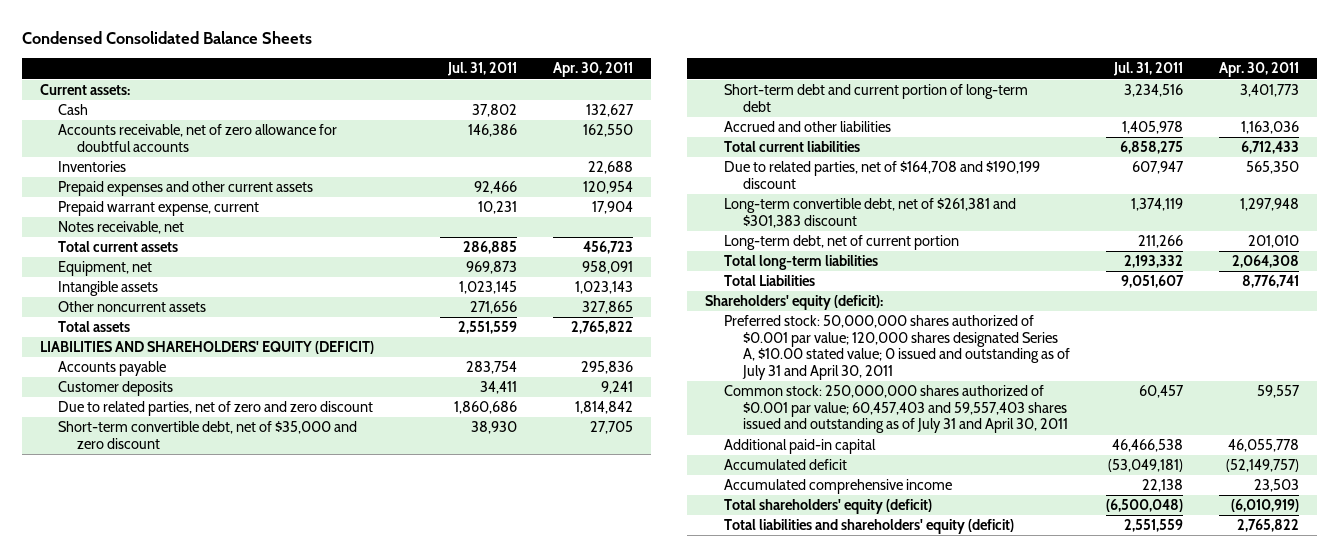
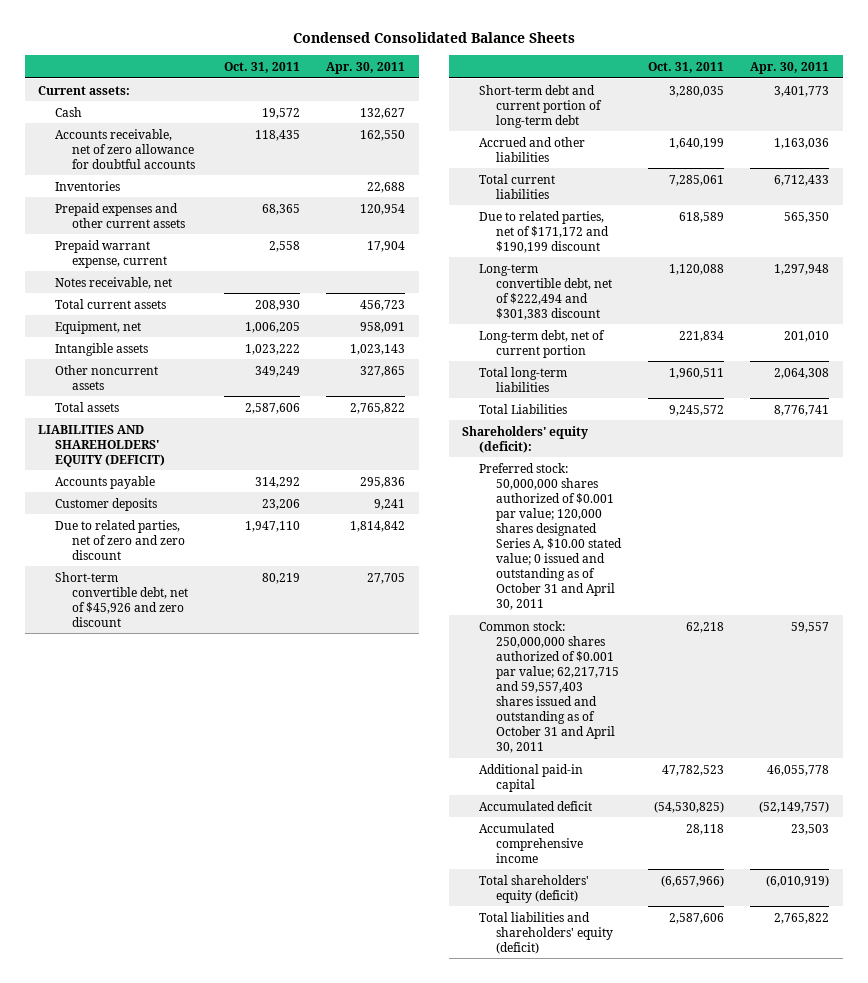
[447,62,518,77] Jul. 31, 2011 -> none
none -> [223,61,300,73] Oct. 31, 2011
[58,421,358,449] Short-term convertible debt, net of $35,000 and zero discount -> [55,571,188,627] Short-term convertible debt, net of $45,926 and zero discount
[723,161,1040,189] Due to related parties, net of $164,708 and $190,199 discount -> [479,210,609,253] Due to related parties, net of $171,172 and $190,199 discount
[723,198,1016,228] Long-term convertible debt, net of $261,381 and $301,383 discount -> [479,263,612,320] Long-term convertible debt, net of $222,494 and $301,383 discount
[723,315,1070,381] Preferred stock: 50,000,000 shares authorized of $0.001 par value; 120,000 shares designated Series A, $10.00 stated value; 0 issued and outstanding as of July 31 and April 30, 2011 -> [479,462,622,610] Preferred stock: 50,000,000 shares authorized of $0.001 par value; 120,000 shares designated Series A, $10.00 stated value; 0 issued and outstanding as of October 31 and April 30, 2011
[723,385,1068,434] Common stock: 250,000,000 shares authorized of $0.001 par value; 60,457,403 and 59,557,403 shares issued and outstanding as of July 31 and April 30, 2011 -> [479,620,619,753] Common stock: 250,000,000 shares authorized of $0.001 par value; 62,217,715 and 59,557,403 shares issued and outstanding as of October 31 and April 30, 2011

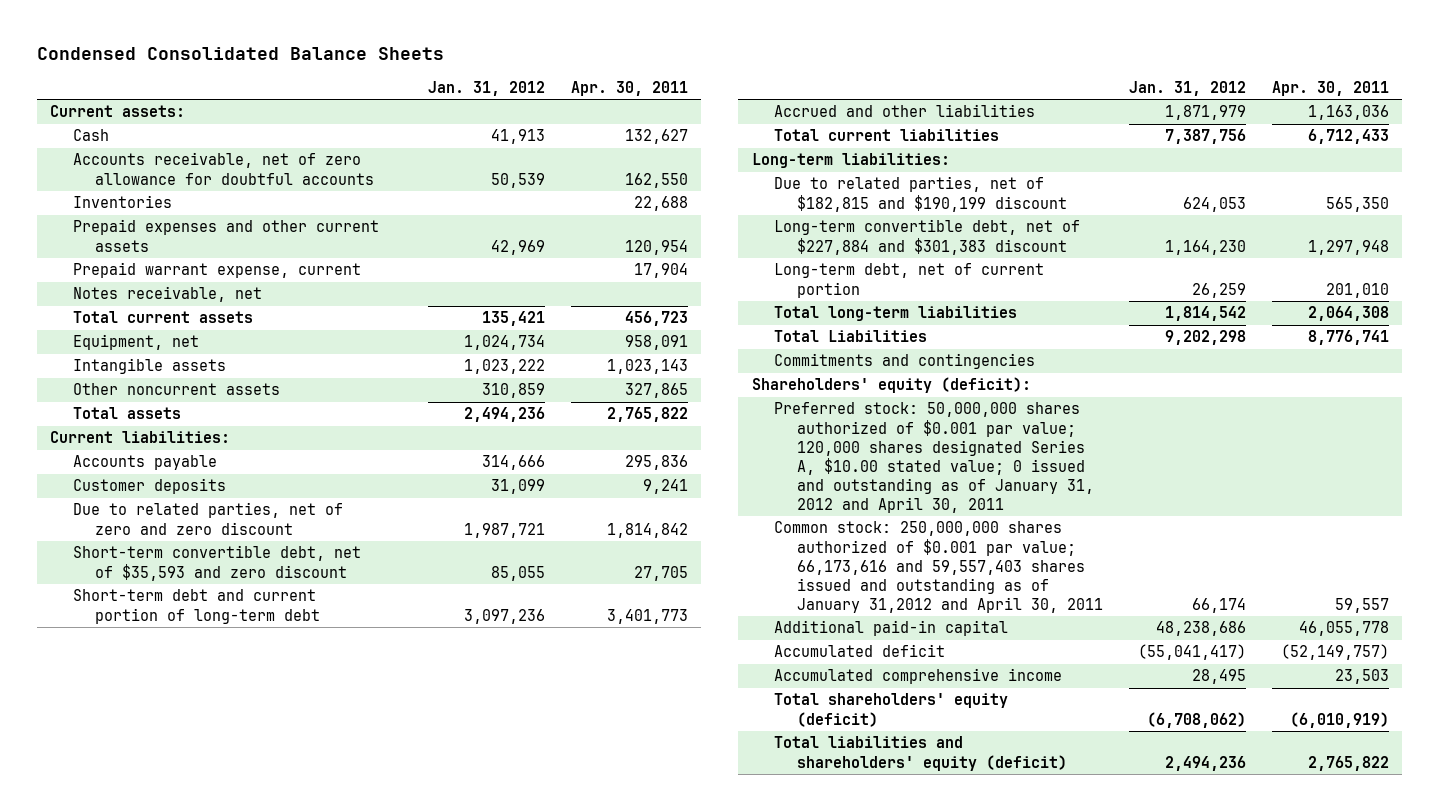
[223,61,300,73] Oct. 31, 2011 -> none
none -> [427,80,545,96] Jan. 31, 2012
[38,424,166,467] LIABILITIES AND SHAREHOLDERS' EQUITY (DEFICIT) -> none
none -> [50,431,231,444] Current liabilities:
[55,571,188,627] Short-term convertible debt, net of $45,926 and zero discount -> [72,545,361,581] Short-term convertible debt, net of $35,593 and zero discount
none -> [751,153,950,169] Long-term liabilities:
[479,210,609,253] Due to related parties, net of $171,172 and $190,199 discount -> [774,176,1067,212] Due to related parties, net of $182,815 and $190,199 discount
[479,263,612,320] Long-term convertible debt, net of $222,494 and $301,383 discount -> [774,219,1081,255] Long-term convertible debt, net of $227,884 and $301,383 discount
none -> [774,353,1036,370] Commitments and contingencies
[479,462,622,610] Preferred stock: 50,000,000 shares authorized of $0.001 par value; 120,000 shares designated Series A, $10.00 stated value; 0 issued and outstanding as of October 31 and April 30, 2011 -> [774,402,1094,513] Preferred stock: 50,000,000 shares authorized of $0.001 par value; 120,000 shares designated Series A, $10.00 stated value; 0 issued and outstanding as of January 31, 2012 and April 30, 2011
[479,620,619,753] Common stock: 250,000,000 shares authorized of $0.001 par value; 62,217,715 and 59,557,403 shares issued and outstanding as of October 31 and April 30, 2011 -> [774,521,1103,613] Common stock: 250,000,000 shares authorized of $0.001 par value; 66,173,616 and 59,557,403 shares issued and outstanding as of January 31,2012 and April 30, 2011

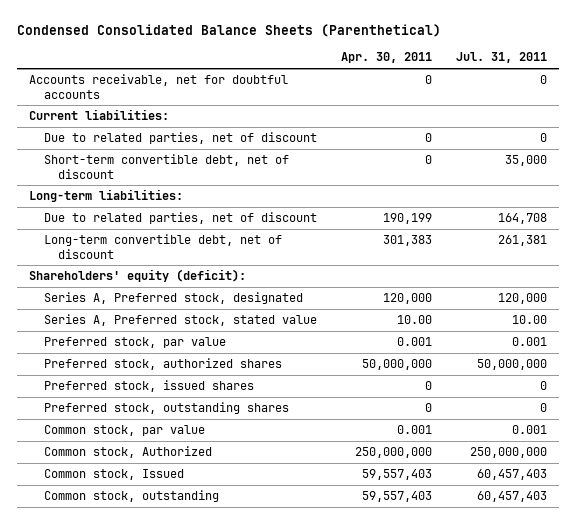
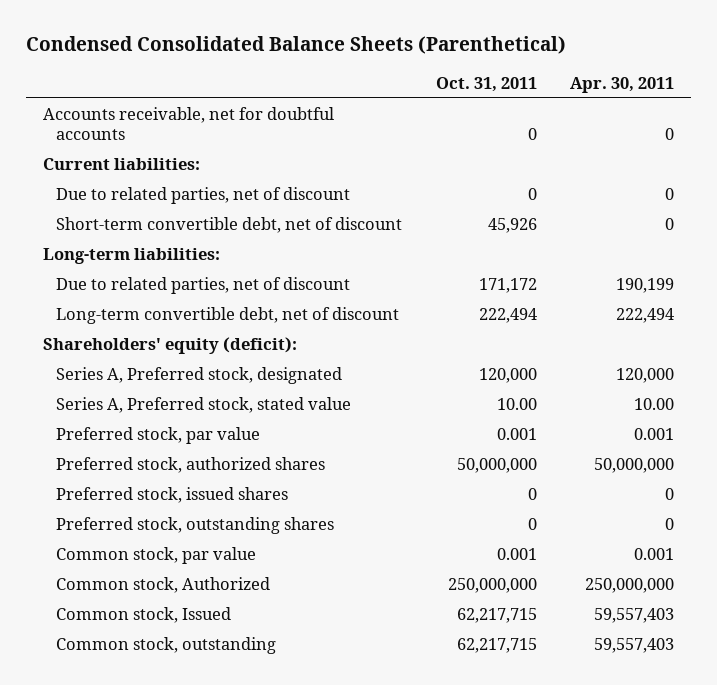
[455,52,547,64] Jul. 31, 2011 -> none
none -> [435,76,537,92] Oct. 31, 2011
[382,235,432,247] 301,383 -> [616,307,675,323] 222,494

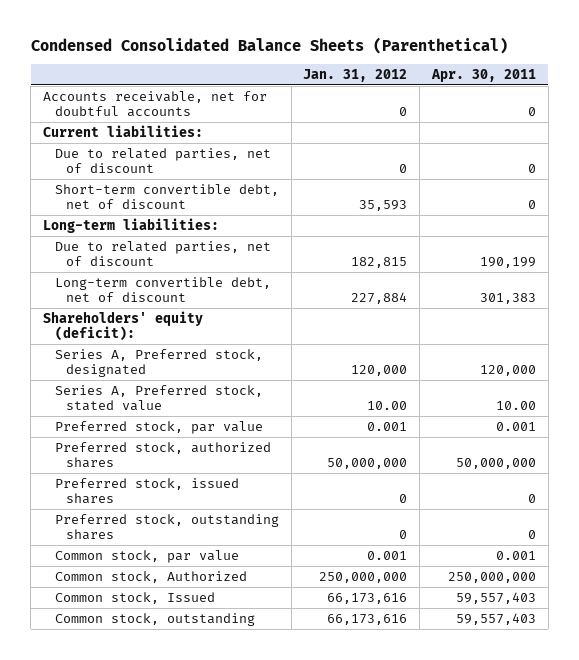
[435,76,537,92] Oct. 31, 2011 -> none
none -> [303,68,408,82] Jan. 31, 2012
[616,307,675,323] 222,494 -> [480,293,537,305] 301,383

